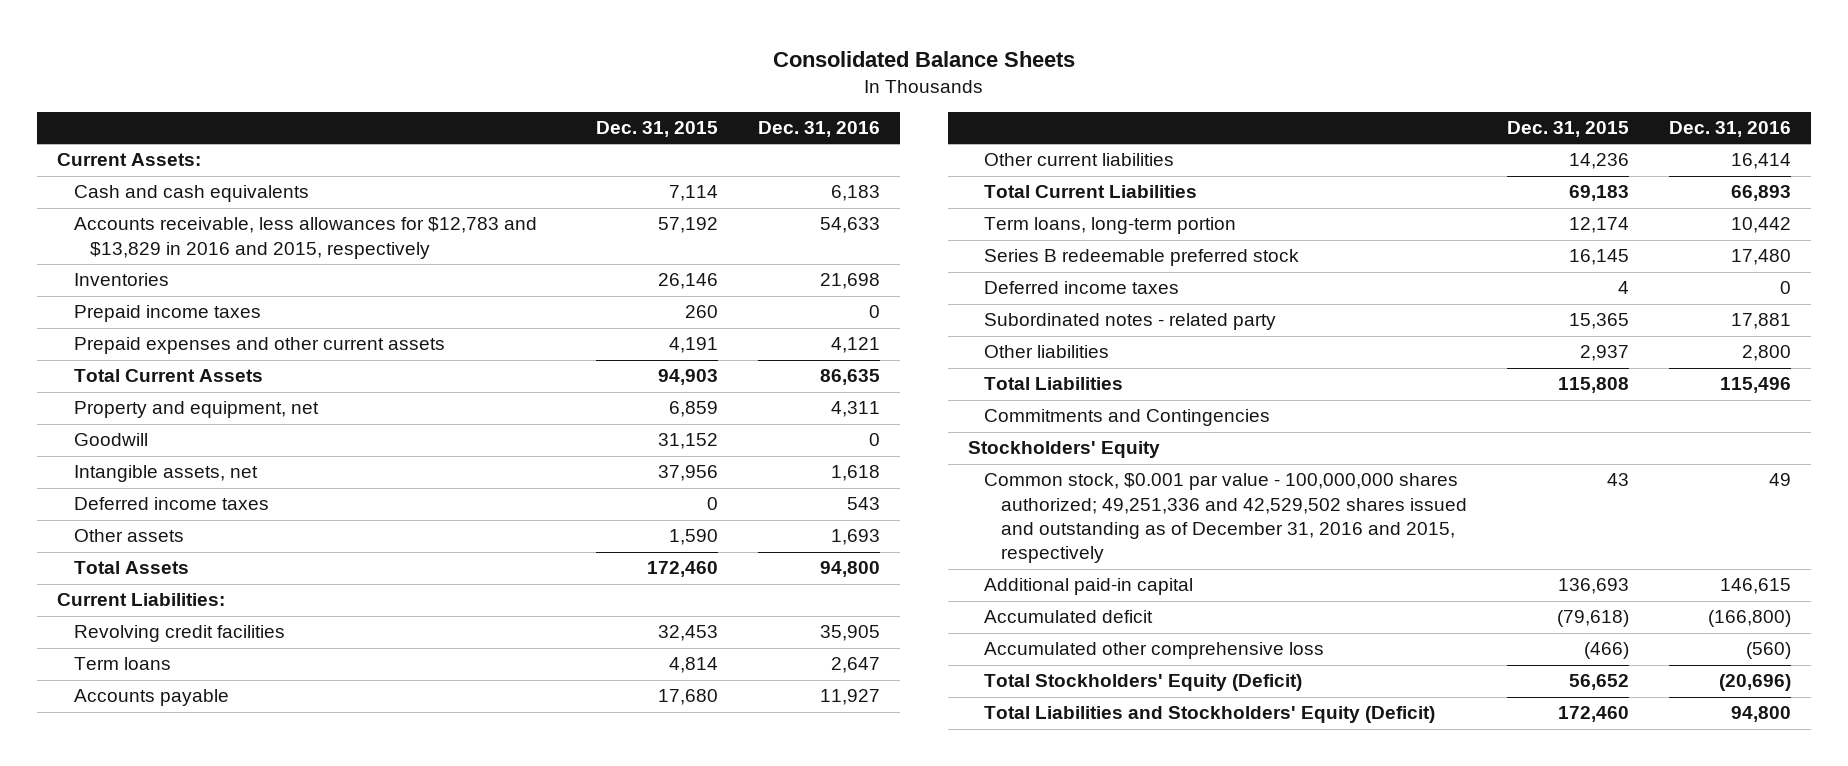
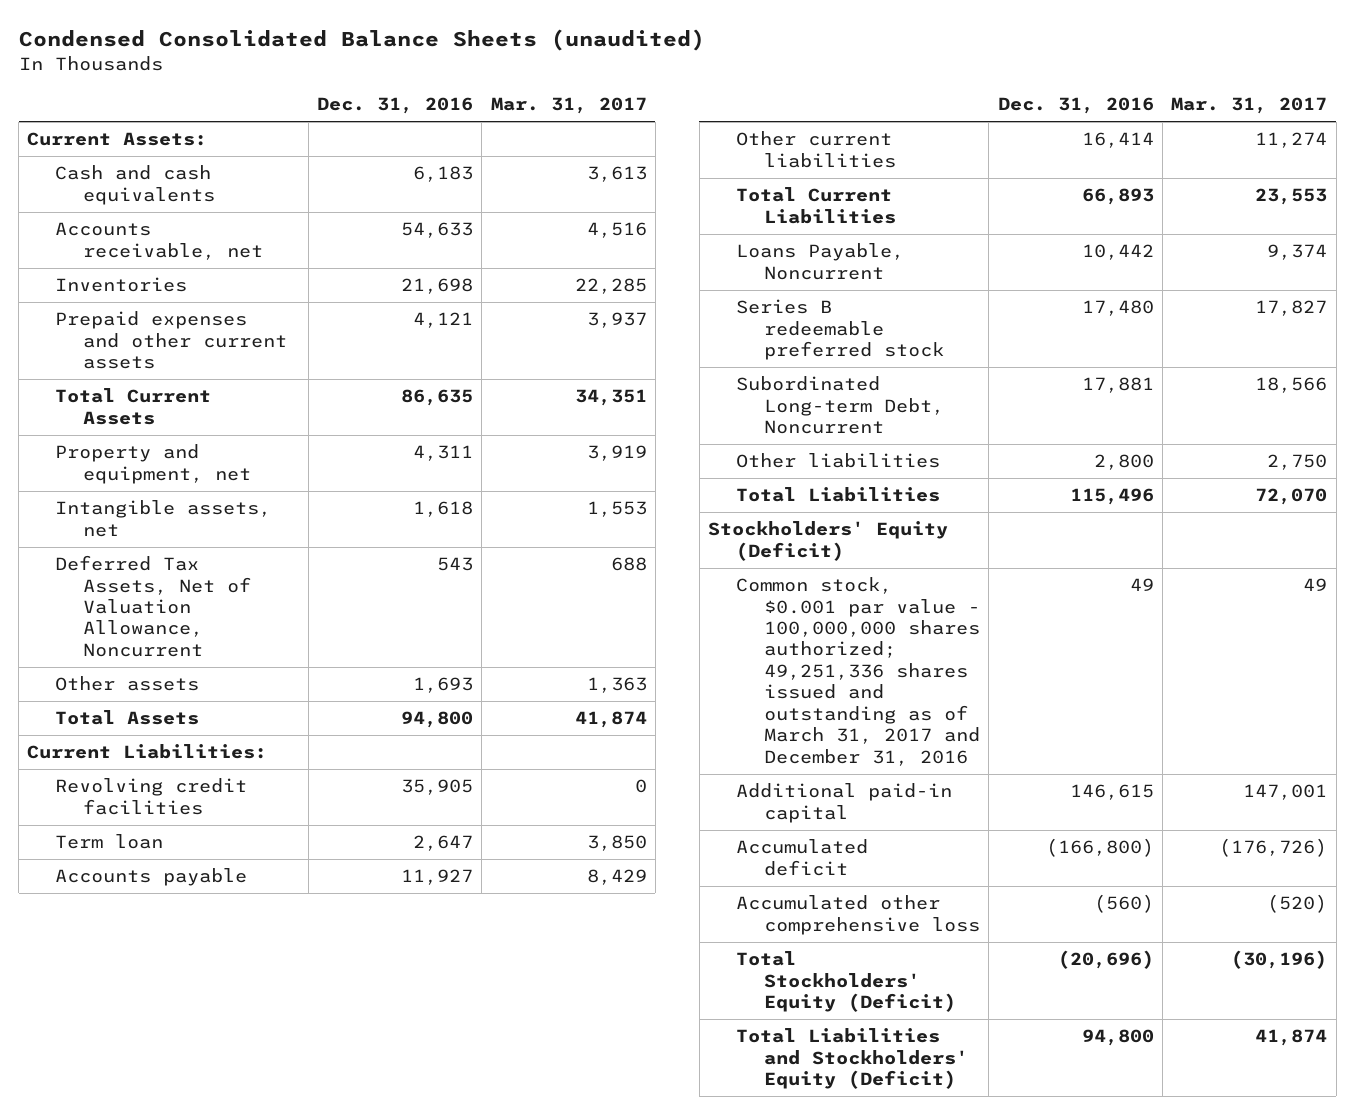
[773,50,1076,67] Consolidated Balance Sheets -> [18,28,705,51] Condensed Consolidated Balance Sheets (unaudited)
[596,121,719,138] Dec. 31, 2015 -> none
none -> [490,97,647,115] Mar. 31, 2017
[73,217,537,259] Accounts receivable, less allowances for $12,783 and $13,829 in 2016 and 2015, respectively -> [55,222,264,260] Accounts receivable, net
[73,305,261,323] Prepaid income taxes -> none
[73,433,148,447] Goodwill -> none
[73,497,269,511] Deferred income taxes -> [55,555,252,657] Deferred Tax Assets, Net of Valuation Allowance, Noncurrent
[73,657,171,671] Term loans -> [55,834,164,850] Term loan
[984,217,1237,235] Term loans, long-term portion -> [736,243,905,280] Loans Payable, Noncurrent
[984,281,1180,295] Deferred income taxes -> none
[984,313,1277,331] Subordinated notes - related party -> [736,376,945,435] Subordinated Long-term Debt, Noncurrent
[984,409,1271,427] Commitments and Contingencies -> none
[968,441,1161,459] Stockholders' Equity -> [708,521,949,561] Stockholders' Equity (Deficit)
[984,473,1467,564] Common stock, $0.001 par value - 100,000,000 shares authorized; 49,251,336 and 42,529,502 shares issued and outstanding as of December 31, 2016 and 2015, respectively -> [736,577,981,766] Common stock, $0.001 par value - 100,000,000 shares authorized; 49,251,336 shares issued and outstanding as of March 31, 2017 and December 31, 2016

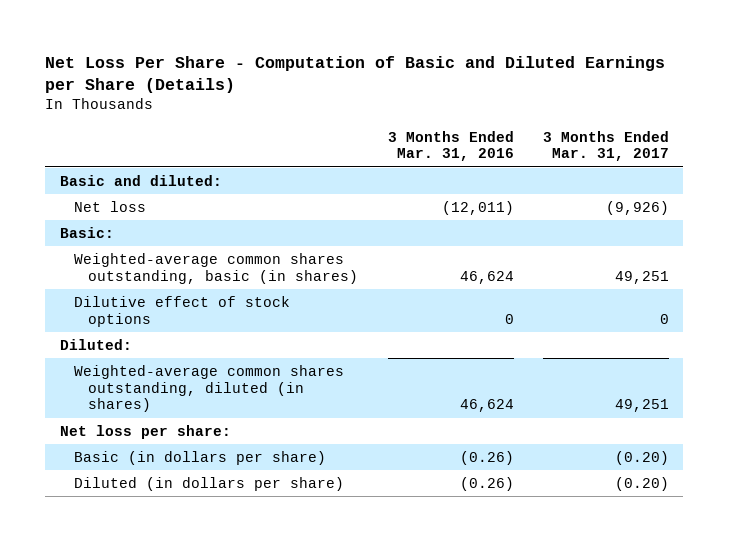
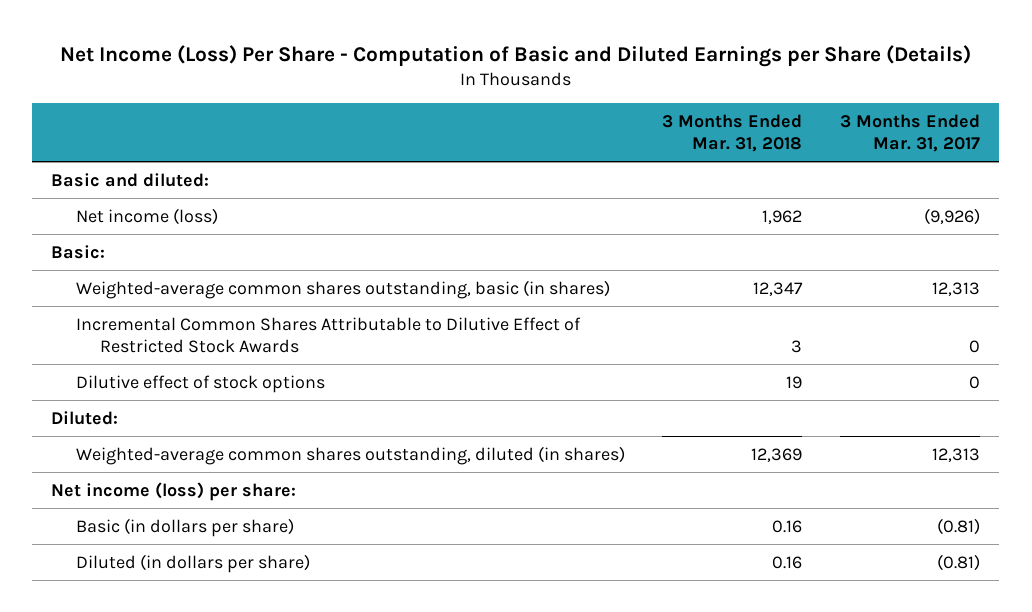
[45,55,666,93] Net Loss Per Share - Computation of Basic and Diluted Earnings per Share (Details) -> [59,44,971,67] Net Income (Loss) Per Share - Computation of Basic and Diluted Earnings per Share (Details)
[387,130,514,162] 3 Months Ended Mar. 31, 2016 -> none
none -> [662,114,803,152] 3 Months Ended Mar. 31, 2018
[74,200,147,212] Net loss -> [75,207,218,225] Net income (loss)
[614,270,669,284] 49,251 -> [932,281,981,296] 12,313
none -> [75,316,581,353] Incremental Common Shares Attributable to Dilutive Effect of Restricted Stock Awards
[614,399,669,413] 49,251 -> [932,447,981,462] 12,313
[59,424,231,439] Net loss per share: -> [51,481,297,501] Net income (loss) per share:
[614,450,669,465] (0.20) -> [937,517,981,535] (0.81)
[614,476,669,491] (0.20) -> [937,553,981,571] (0.81)

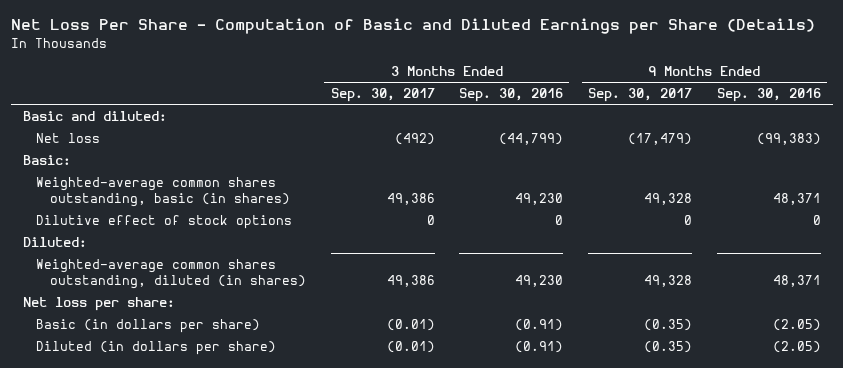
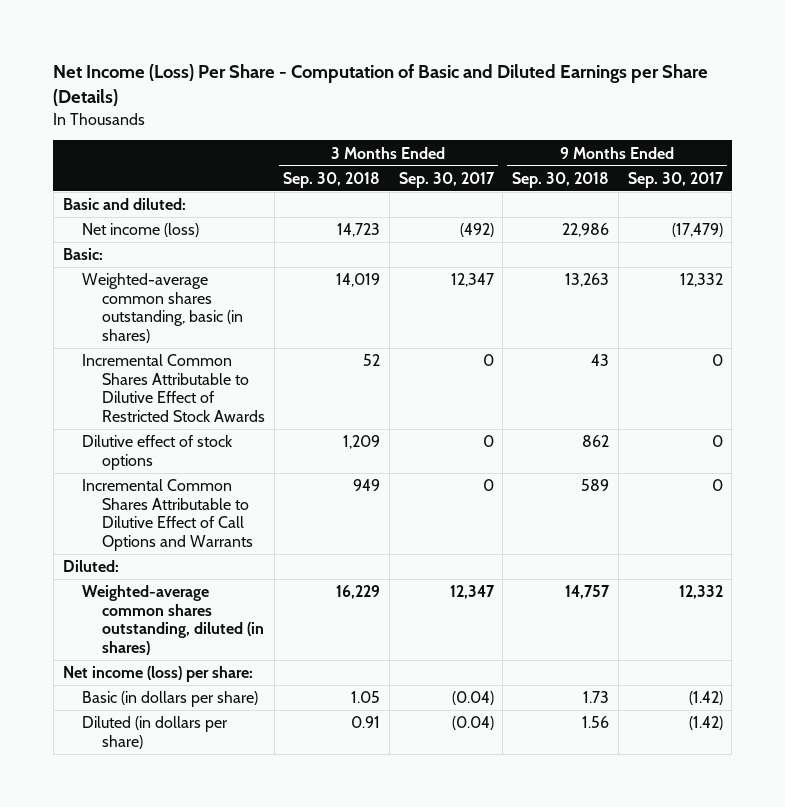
[10,18,815,35] Net Loss Per Share - Computation of Basic and Diluted Earnings per Share (Details) -> [53,64,709,106] Net Income (Loss) Per Share - Computation of Basic and Diluted Earnings per Share (Details)
[459,87,564,102] Sep. 30, 2016 -> none
[716,87,821,102] Sep. 30, 2016 -> none
none -> [283,171,381,188] Sep. 30, 2018
none -> [512,171,610,188] Sep. 30, 2018
[36,132,101,143] Net loss -> [82,223,200,238] Net income (loss)
[386,192,435,205] 49,386 -> [450,273,494,288] 12,347
[643,192,692,205] 49,328 -> [679,273,723,288] 12,332
none -> [82,354,265,423] Incremental Common Shares Attributable to Dilutive Effect of Restricted Stock Awards
none -> [82,479,253,552] Incremental Common Shares Attributable to Dilutive Effect of Call Options and Warrants
[386,274,435,287] 49,386 -> [449,585,495,600] 12,347
[643,274,692,287] 49,328 -> [678,585,723,600] 12,332
[22,296,175,311] Net loss per share: -> [62,666,253,683] Net income (loss) per share:
[386,318,435,331] (0.01) -> [451,691,494,706] (0.04)
[643,318,692,331] (0.35) -> [688,691,723,706] (1.42)
[386,340,435,353] (0.01) -> [451,716,494,731] (0.04)
[643,340,692,353] (0.35) -> [688,716,723,731] (1.42)

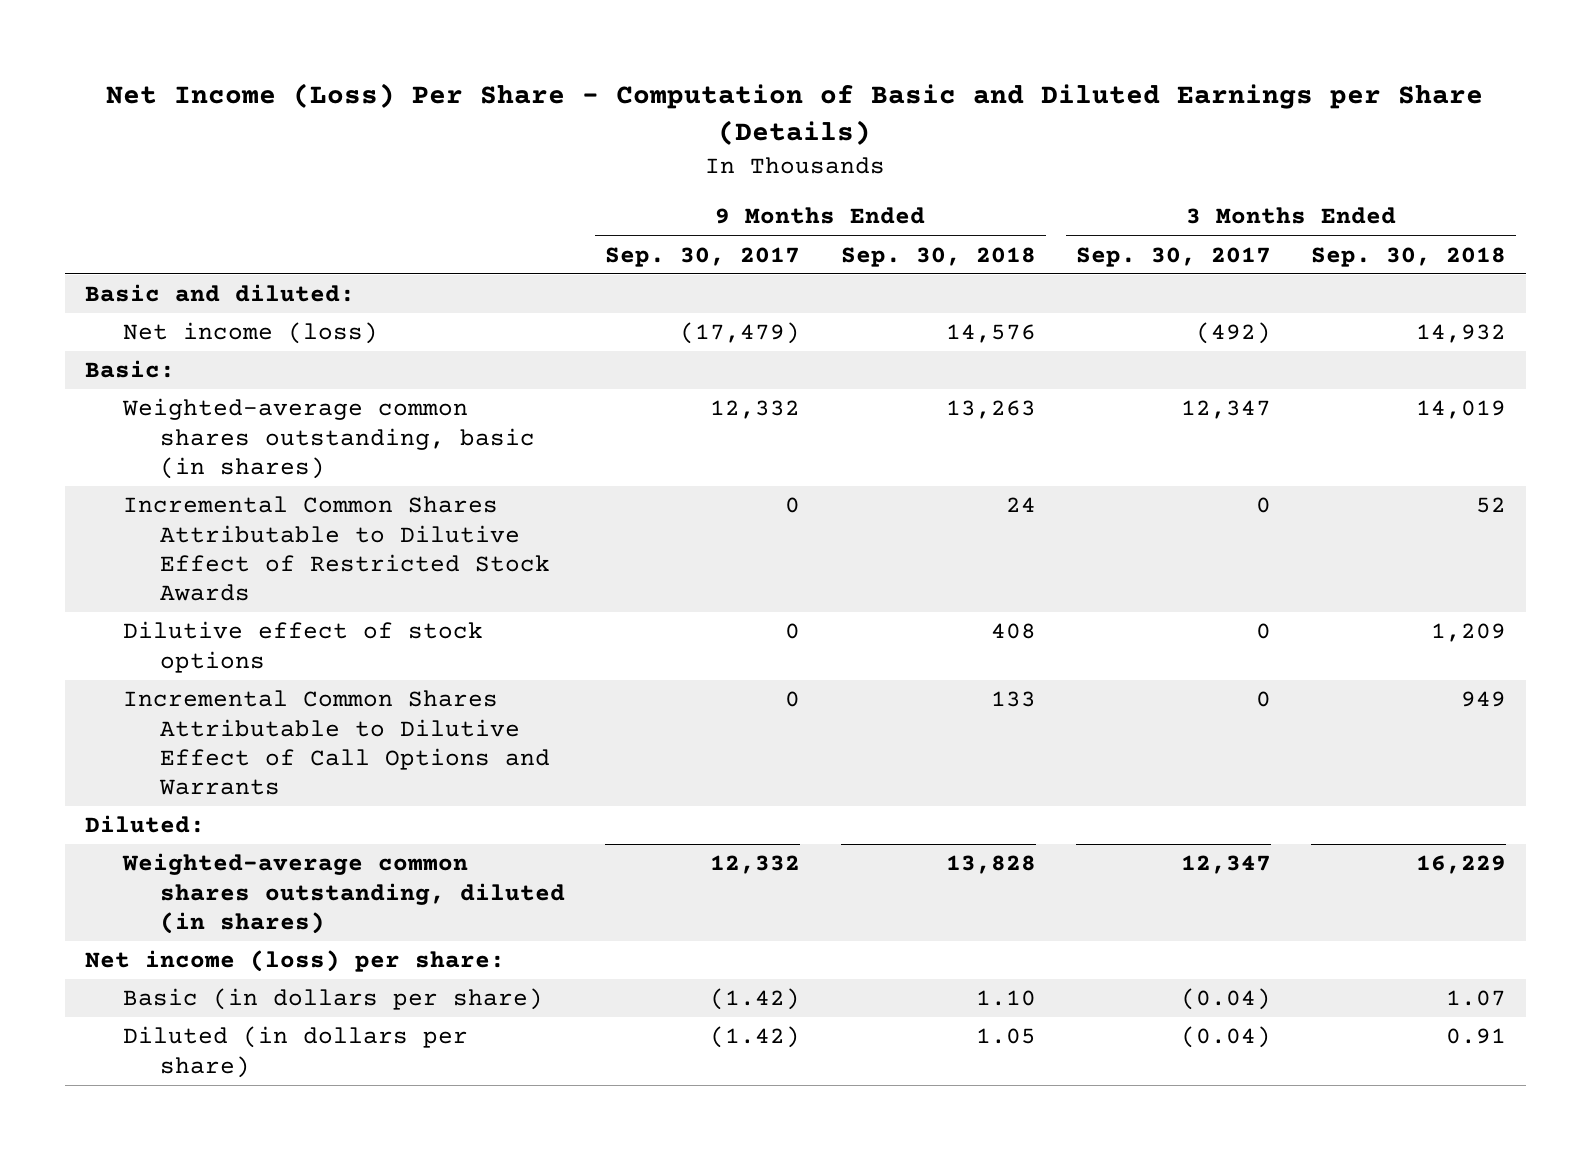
[337,223,381,238] 14,723 -> [1415,324,1506,344] 14,932
[562,223,610,238] 22,986 -> [945,324,1036,344] 14,576
[591,354,610,367] 43 -> [1005,497,1036,513] 24
[582,435,610,448] 862 -> [990,623,1036,640] 408
[581,479,610,492] 589 -> [990,691,1036,708] 133
[565,585,611,600] 14,757 -> [945,855,1036,875] 13,828
[351,691,381,704] 1.05 -> [1445,990,1506,1007] 1.07
[583,691,610,704] 1.73 -> [975,990,1036,1007] 1.10
[582,716,610,729] 1.56 -> [975,1028,1036,1045] 1.05

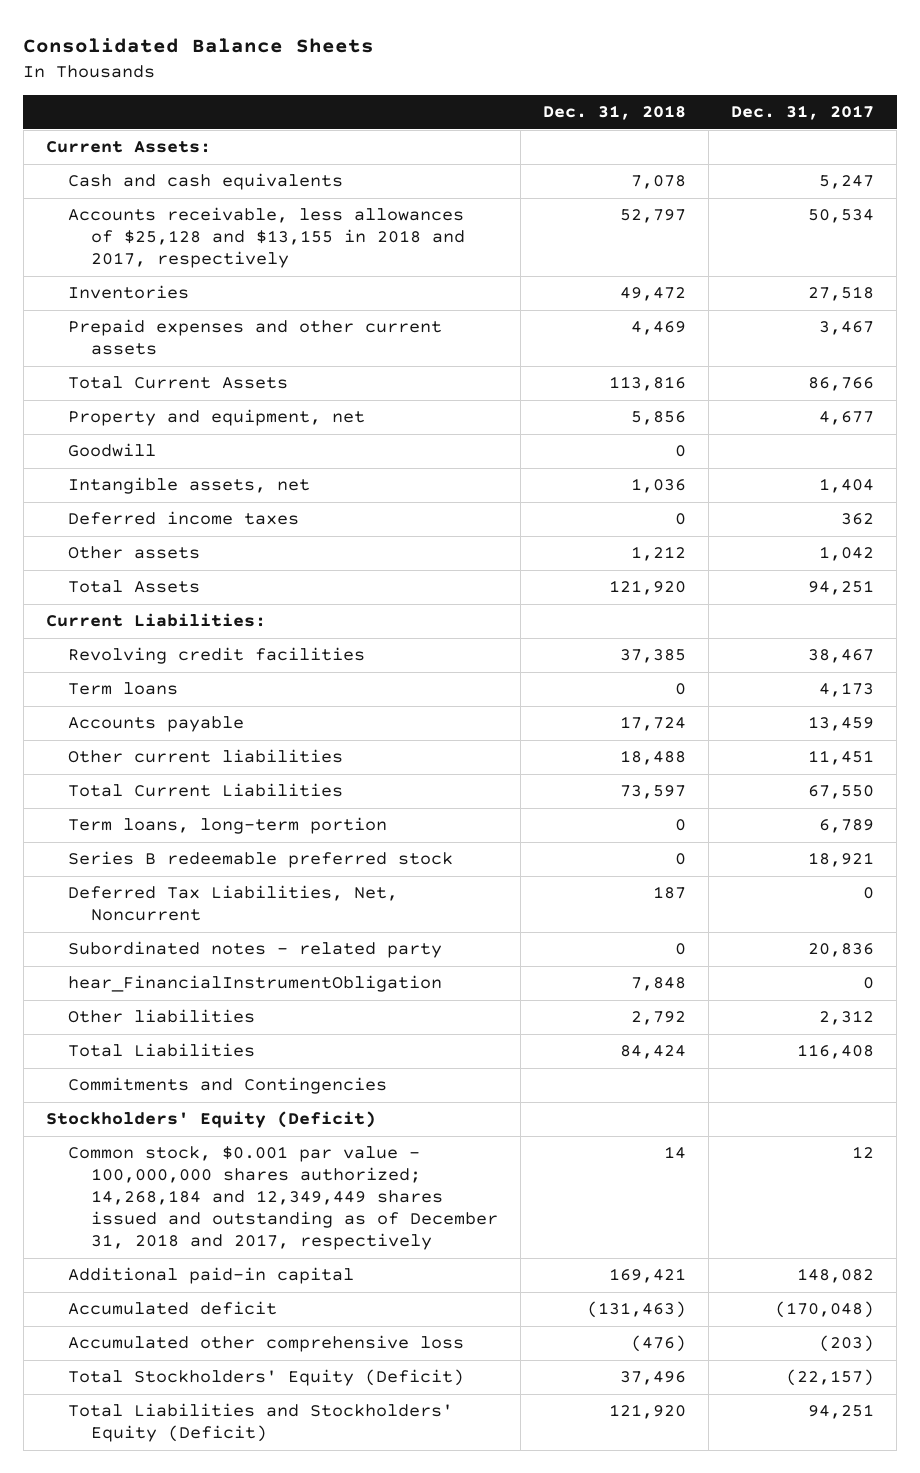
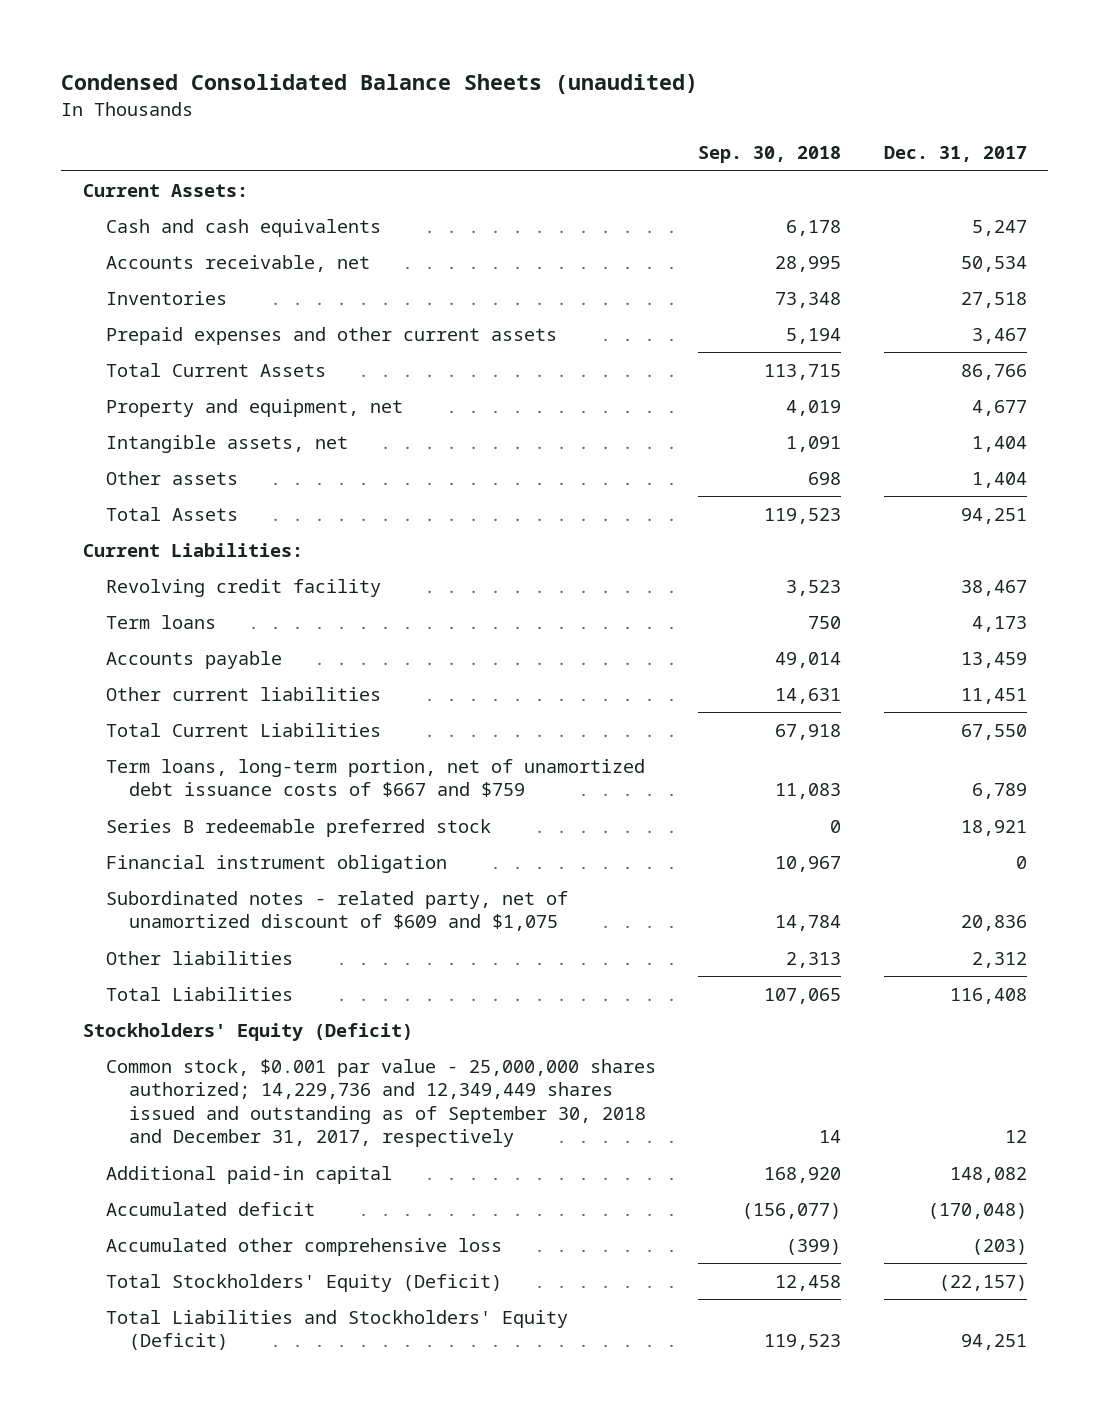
[23,37,375,53] Consolidated Balance Sheets -> [61,74,699,95] Condensed Consolidated Balance Sheets (unaudited)
[542,105,686,121] Dec. 31, 2018 -> none
none -> [698,146,842,164] Sep. 30, 2018
[68,207,465,269] Accounts receivable, less allowances of $25,128 and $13,155 in 2018 and 2017, respectively -> [105,254,370,272] Accounts receivable, net
[68,443,157,458] Goodwill -> none
[68,511,300,526] Deferred income taxes -> none
[819,546,875,562] 1,042 -> [971,471,1027,488] 1,404
[68,647,366,665] Revolving credit facilities -> [105,578,381,597] Revolving credit facility
[68,817,388,835] Term loans, long-term portion -> [105,758,645,798] Term loans, long-term portion, net of unamortized debt issuance costs of $667 and $759
[68,885,399,922] Deferred Tax Liabilities, Net, Noncurrent -> none
[68,975,443,993] hear_FinancialInstrumentObligation -> none
none -> [105,854,447,873] Financial instrument obligation
[68,941,443,959] Subordinated notes - related party -> [105,890,568,932] Subordinated notes - related party, net of unamortized discount of $609 and $1,075
[68,1077,388,1095] Commitments and Contingencies -> none
[68,1146,498,1251] Common stock, $0.001 par value - 100,000,000 shares authorized; 14,268,184 and 12,349,449 shares issued and outstanding as of December 31, 2018 and 2017, respectively -> [105,1058,656,1148] Common stock, $0.001 par value - 25,000,000 shares authorized; 14,229,736 and 12,349,449 shares issued and outstanding as of September 30, 2018 and December 31, 2017, respectively

